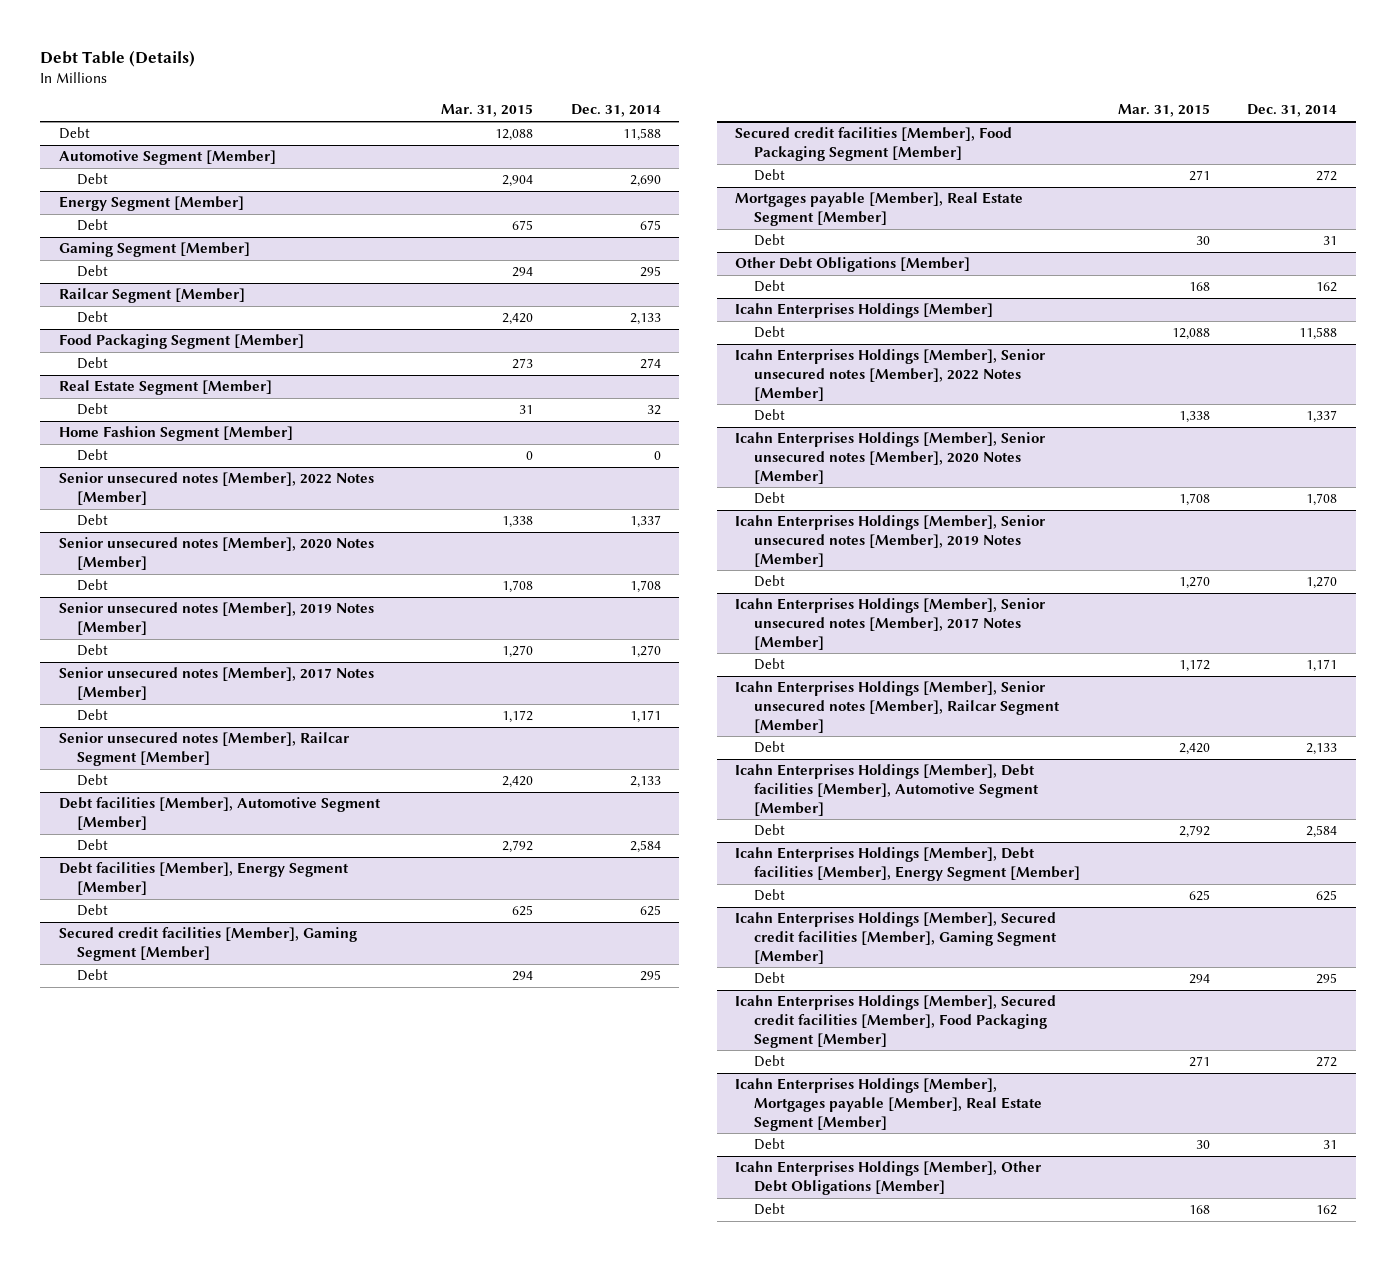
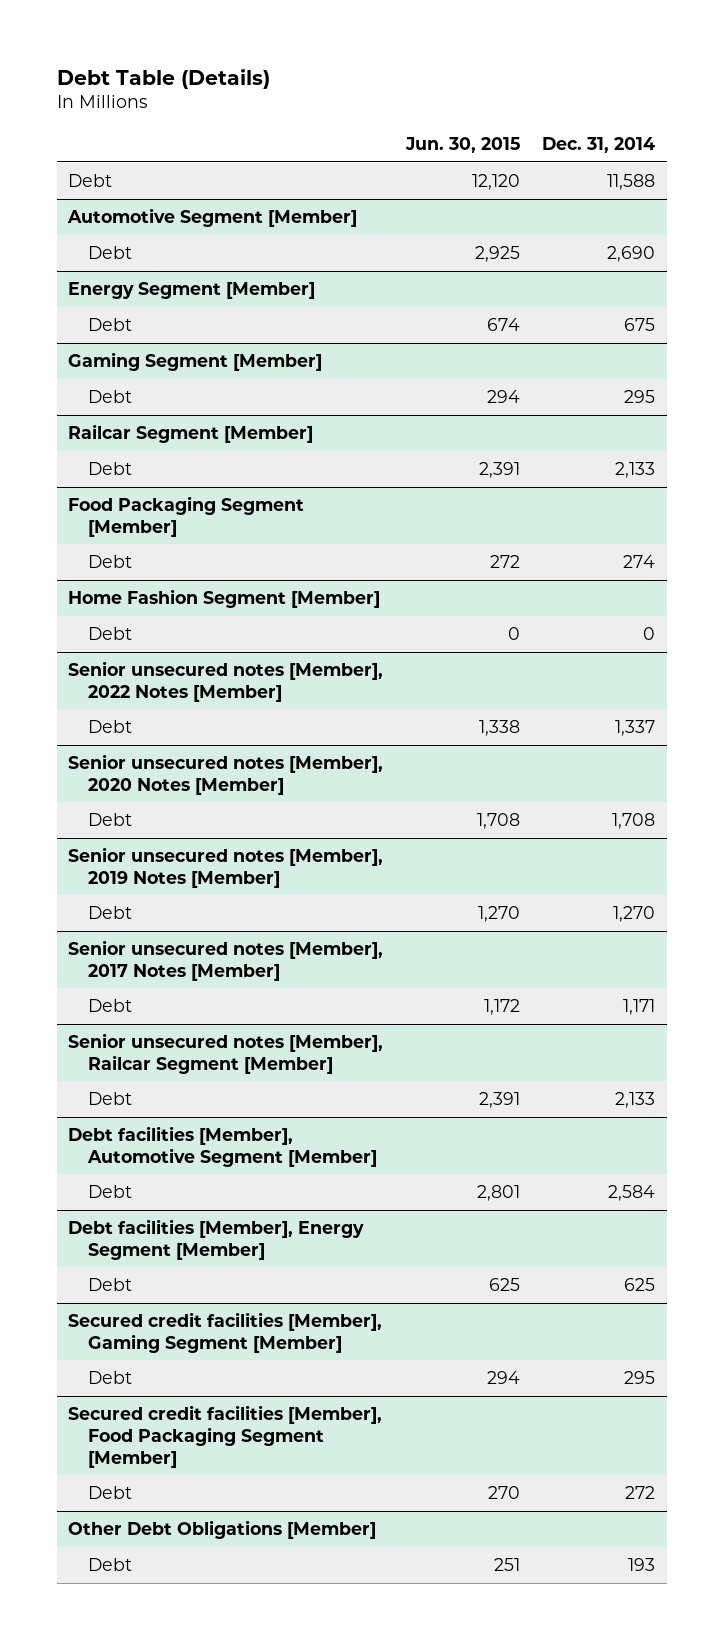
[440,104,533,118] Mar. 31, 2015 -> none
none -> [404,137,520,154] Jun. 30, 2015
[58,380,272,396] Real Estate Segment [Member] -> none
[77,403,109,416] Debt -> none
[735,192,1024,227] Mortgages payable [Member], Real Estate Segment [Member] -> none
[754,234,786,247] Debt -> none
[735,303,994,319] Icahn Enterprises Holdings [Member] -> none
[754,326,786,339] Debt -> none
[735,349,1046,401] Icahn Enterprises Holdings [Member], Senior unsecured notes [Member], 2022 Notes [Member] -> none
[754,409,786,422] Debt -> none
[735,432,1046,484] Icahn Enterprises Holdings [Member], Senior unsecured notes [Member], 2020 Notes [Member] -> none
[754,492,786,505] Debt -> none
[735,515,1046,567] Icahn Enterprises Holdings [Member], Senior unsecured notes [Member], 2019 Notes [Member] -> none
[754,575,786,588] Debt -> none
[735,598,1046,650] Icahn Enterprises Holdings [Member], Senior unsecured notes [Member], 2017 Notes [Member] -> none
[754,658,786,671] Debt -> none
[735,681,1061,733] Icahn Enterprises Holdings [Member], Senior unsecured notes [Member], Railcar Segment [Member] -> none
[754,741,786,754] Debt -> none
[735,764,1040,816] Icahn Enterprises Holdings [Member], Debt facilities [Member], Automotive Segment [Member] -> none
[754,824,786,837] Debt -> none
[735,847,1081,882] Icahn Enterprises Holdings [Member], Debt facilities [Member], Energy Segment [Member] -> none
[754,889,786,902] Debt -> none
[735,912,1058,964] Icahn Enterprises Holdings [Member], Secured credit facilities [Member], Gaming Segment [Member] -> none
[754,972,786,985] Debt -> none
[735,995,1057,1048] Icahn Enterprises Holdings [Member], Secured credit facilities [Member], Food Packaging Segment [Member] -> none
[754,1055,786,1068] Debt -> none
[735,1078,1043,1131] Icahn Enterprises Holdings [Member], Mortgages payable [Member], Real Estate Segment [Member] -> none
[754,1138,786,1151] Debt -> none
[735,1161,1042,1196] Icahn Enterprises Holdings [Member], Other Debt Obligations [Member] -> none
[754,1203,786,1216] Debt -> none
[1316,282,1338,293] 162 -> [628,1557,656,1571] 193

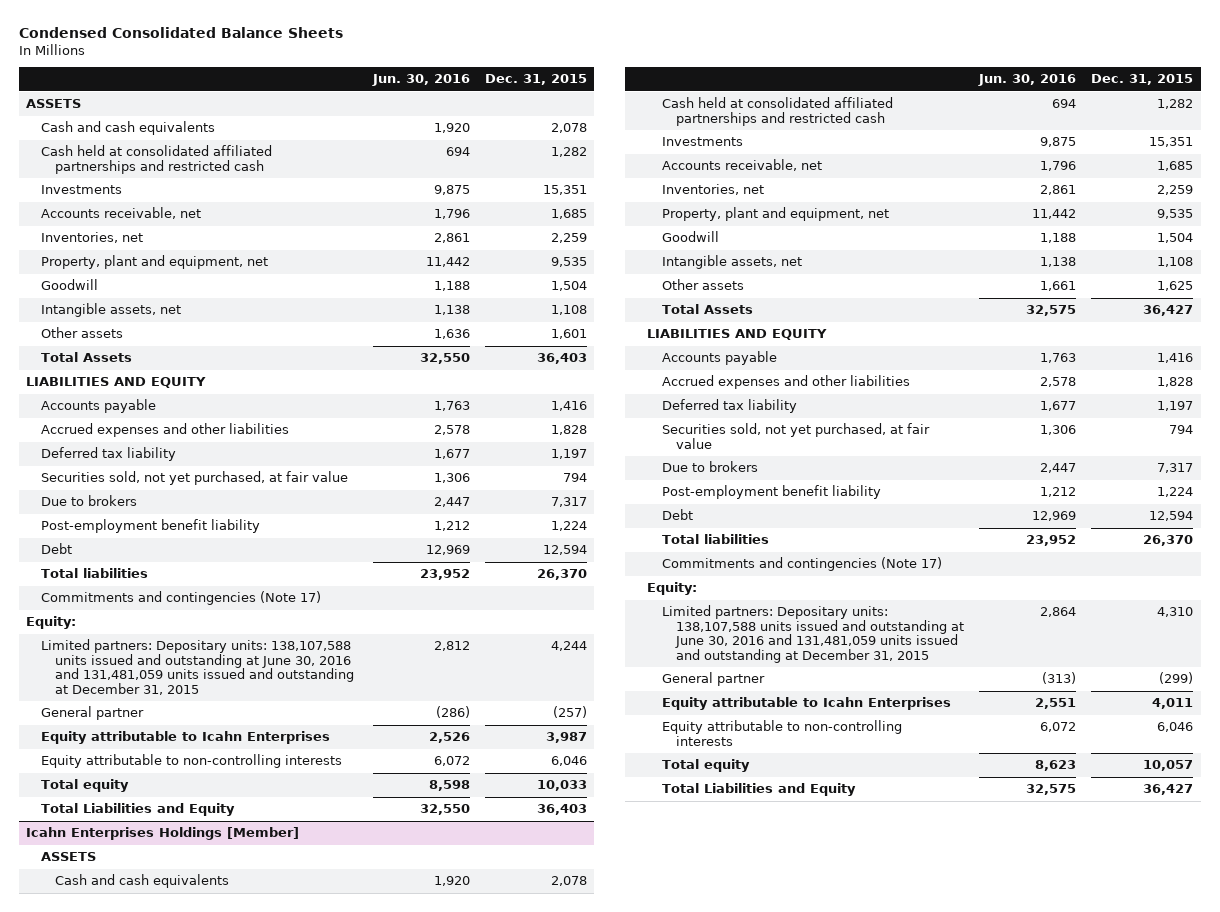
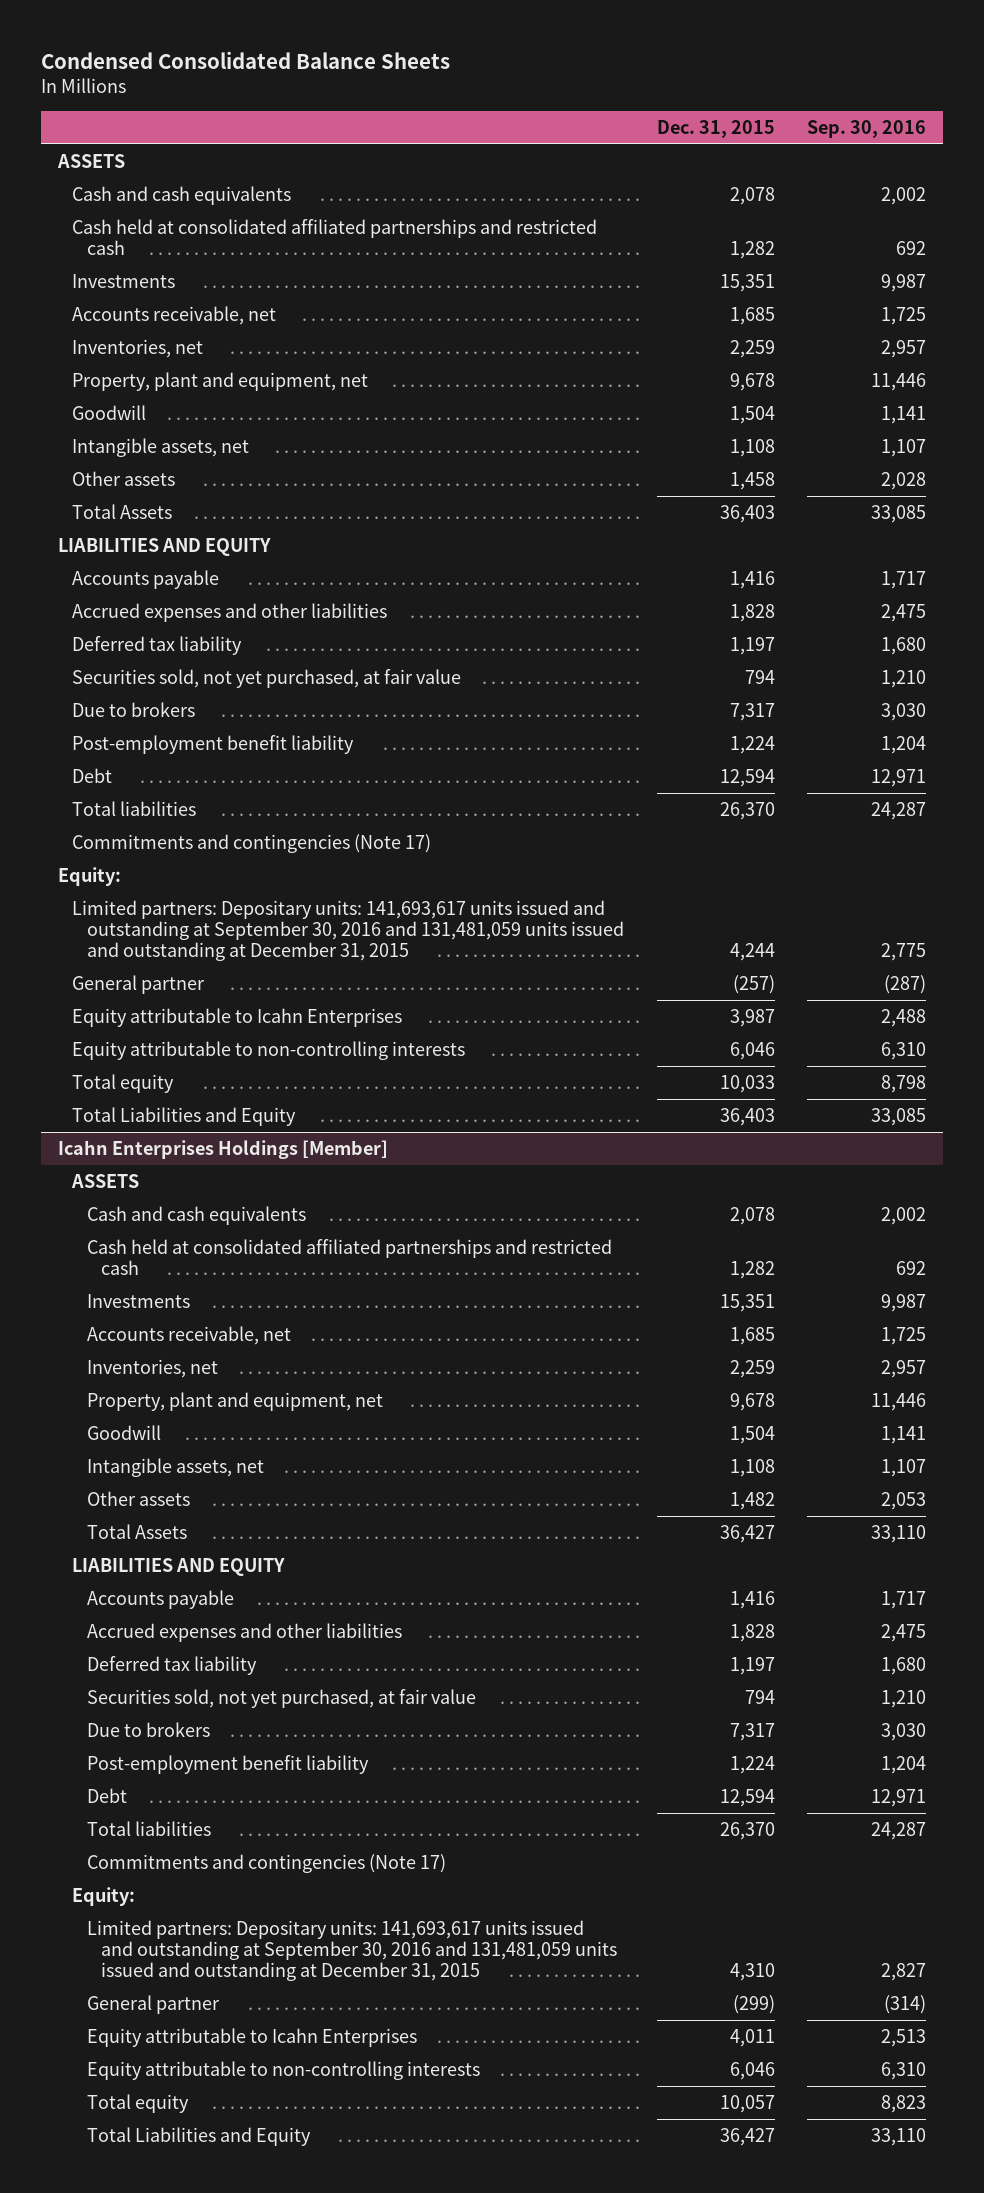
[371,74,470,87] Jun. 30, 2016 -> none
none -> [807,119,927,138] Sep. 30, 2016
[550,257,587,268] 9,535 -> [729,372,775,391] 9,678
[550,329,587,340] 1,601 -> [729,471,775,490] 1,458
[40,639,355,695] Limited partners: Depositary units: 138,107,588 units issued and outstanding at June 30, 2016 and 131,481,059 units issued and outstanding at December 31, 2015 -> [72,899,624,962] Limited partners: Depositary units: 141,693,617 units issued and outstanding at September 30, 2016 and 131,481,059 units issued and outstanding at December 31, 2015
[1157,209,1194,220] 9,535 -> [729,1392,775,1411] 9,678
[1157,281,1194,292] 1,625 -> [729,1491,775,1510] 1,482
[661,605,965,663] Limited partners: Depositary units: 138,107,588 units issued and outstanding at June 30, 2016 and 131,481,059 units issued and outstanding at December 31, 2015 -> [86,1919,618,1982] Limited partners: Depositary units: 141,693,617 units issued and outstanding at September 30, 2016 and 131,481,059 units issued and outstanding at December 31, 2015

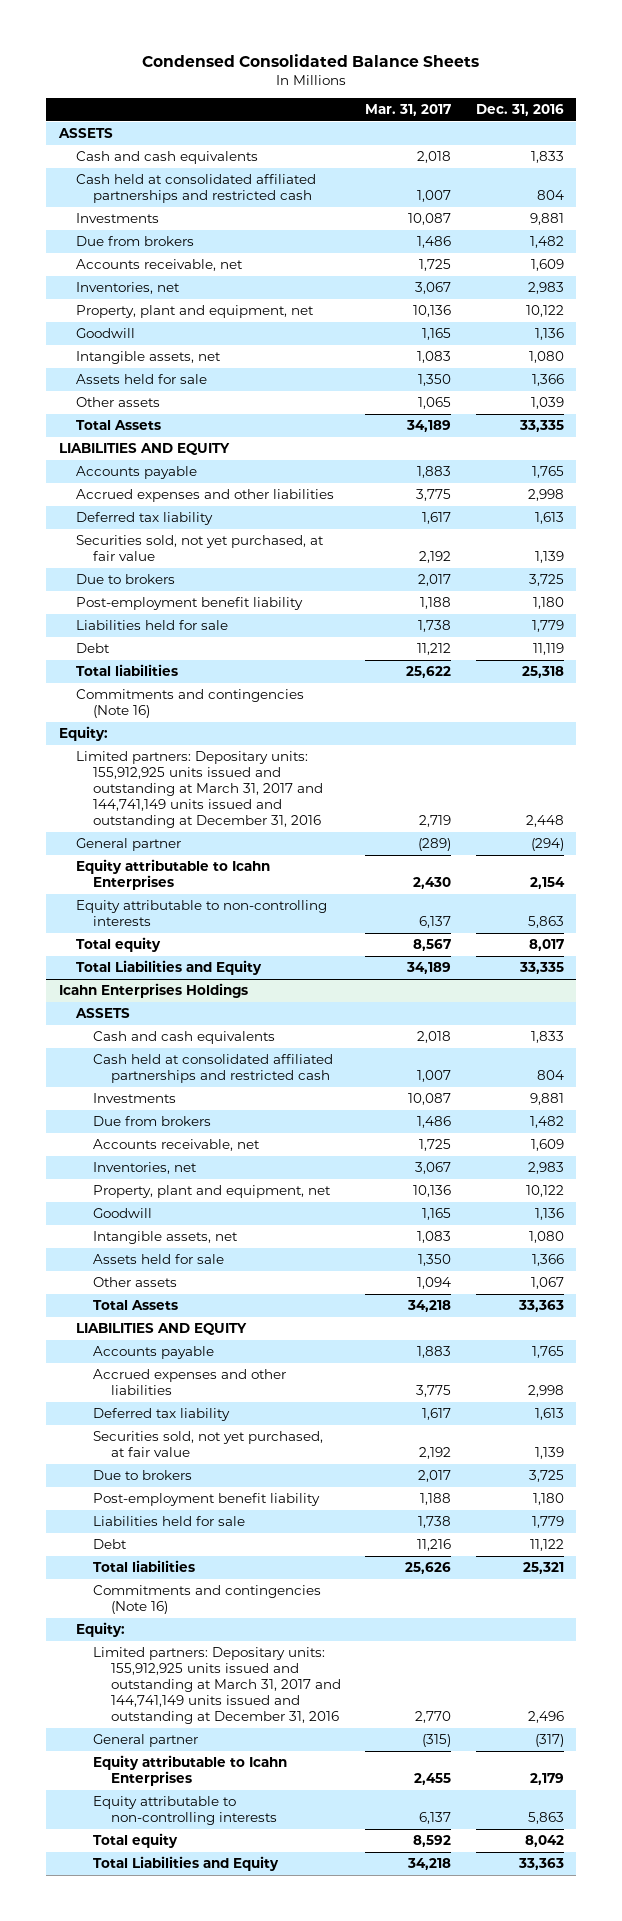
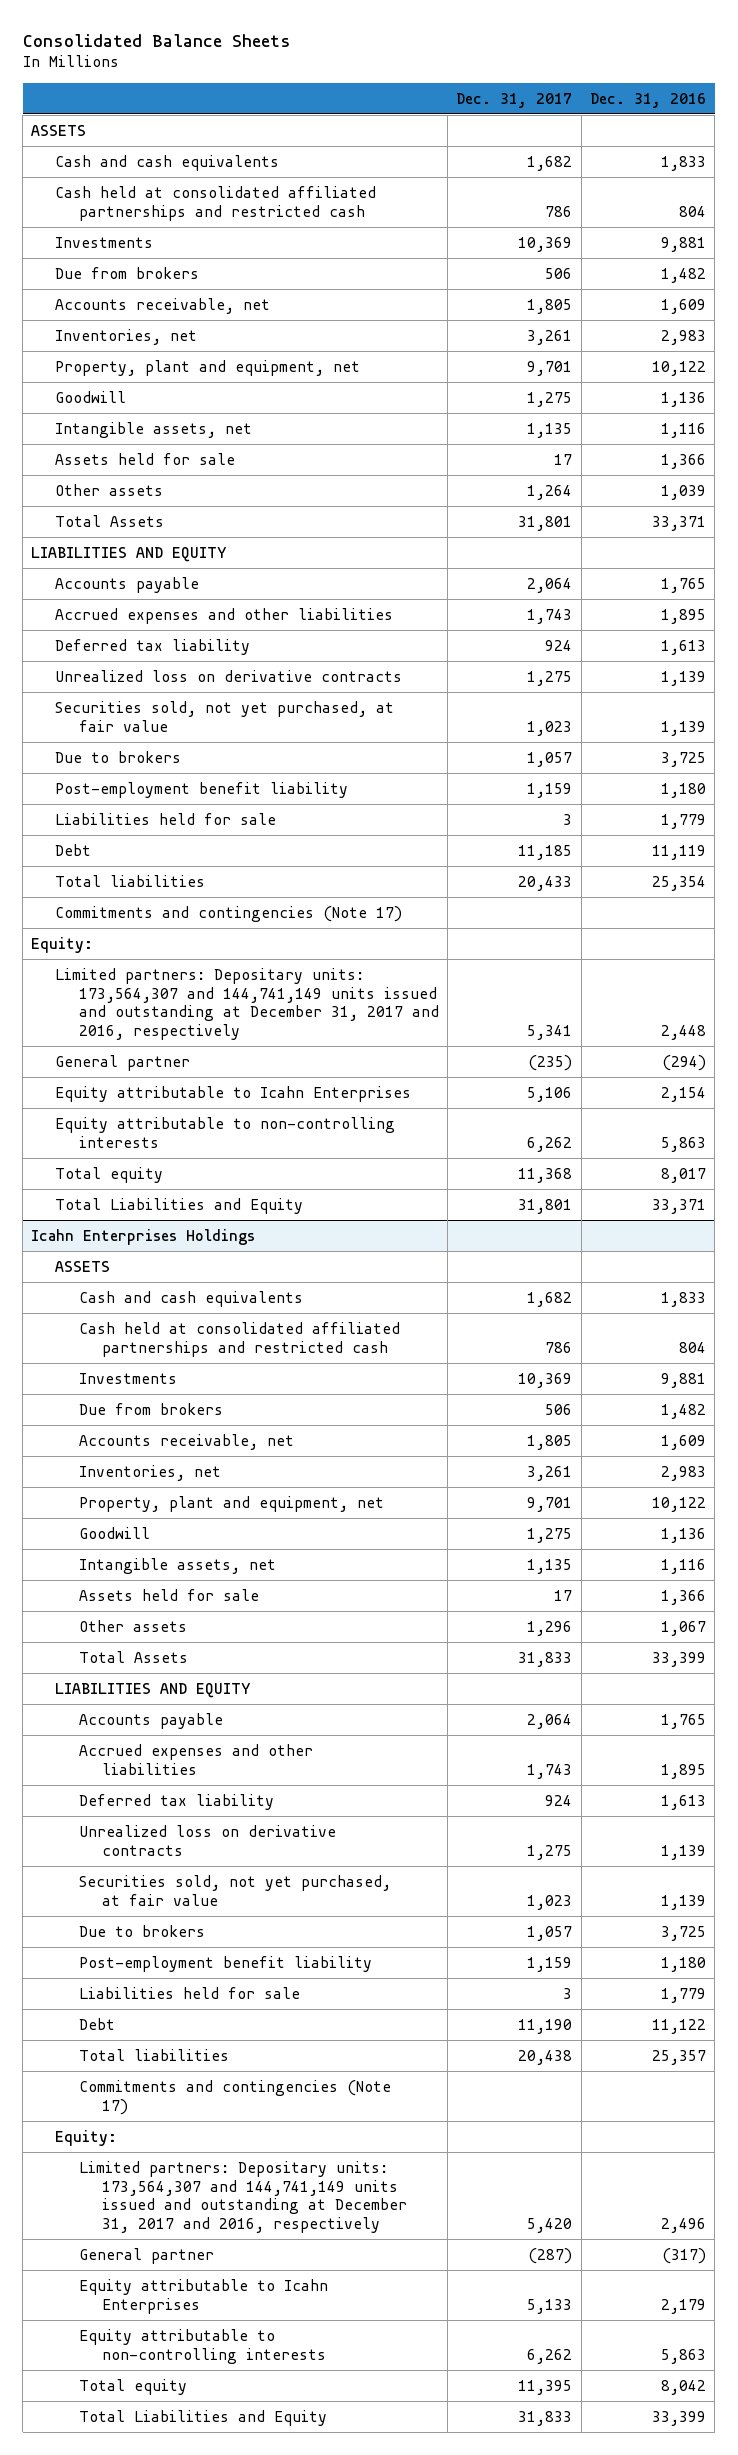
[142,53,480,67] Condensed Consolidated Balance Sheets -> [22,33,291,47] Consolidated Balance Sheets
[365,104,452,117] Mar. 31, 2017 -> none
none -> [456,92,573,108] Dec. 31, 2017
[528,351,564,364] 1,080 -> [661,422,707,438] 1,116
[518,420,564,433] 33,335 -> [652,515,707,531] 33,371
[527,489,564,502] 2,998 -> [661,608,707,624] 1,895
none -> [55,669,403,682] Unrealized loss on derivative contracts
[521,666,564,679] 25,318 -> [652,875,707,891] 25,354
[75,689,304,719] Commitments and contingencies (Note 16) -> [55,905,403,922] Commitments and contingencies (Note 17)
[75,751,324,829] Limited partners: Depositary units: 155,912,925 units issued and outstanding at March 31, 2017 and 144,741,149 units issued and outstanding at December 31, 2016 -> [55,967,439,1041] Limited partners: Depositary units: 173,564,307 and 144,741,149 units issued and outstanding at December 31, 2017 and 2016, respectively
[518,962,564,975] 33,335 -> [652,1198,707,1214] 33,371
[528,1231,564,1244] 1,080 -> [661,1558,707,1574] 1,116
[517,1300,564,1313] 33,363 -> [652,1651,707,1667] 33,399
[527,1385,564,1398] 2,998 -> [661,1763,707,1779] 1,895
none -> [78,1824,336,1856] Unrealized loss on derivative contracts
[522,1562,564,1575] 25,321 -> [652,2049,707,2065] 25,357
[93,1585,322,1615] Commitments and contingencies (Note 16) -> [78,2079,391,2115] Commitments and contingencies (Note 17)
[93,1647,341,1725] Limited partners: Depositary units: 155,912,925 units issued and outstanding at March 31, 2017 and 144,741,149 units issued and outstanding at December 31, 2016 -> [78,2160,408,2234] Limited partners: Depositary units: 173,564,307 and 144,741,149 units issued and outstanding at December 31, 2017 and 2016, respectively
[517,1858,564,1871] 33,363 -> [652,2410,707,2426] 33,399

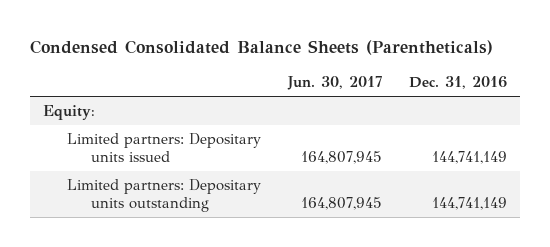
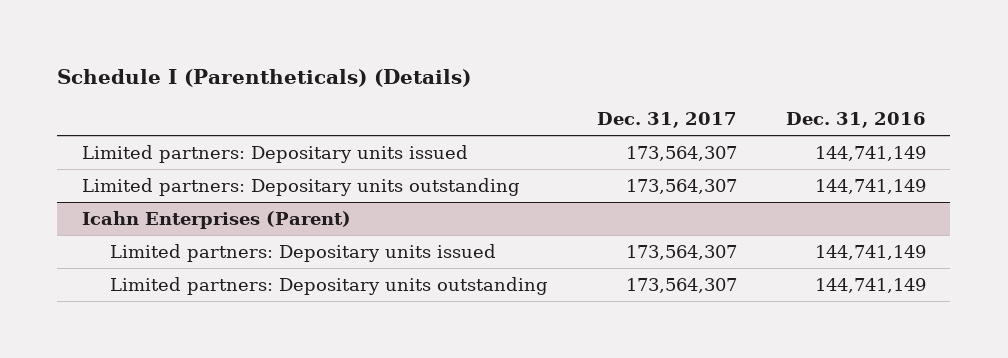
[29,40,493,56] Condensed Consolidated Balance Sheets (Parentheticals) -> [57,69,472,88] Schedule I (Parentheticals) (Details)
[286,76,382,91] Jun. 30, 2017 -> none
none -> [596,112,737,129] Dec. 31, 2017
[43,105,96,121] Equity: -> none
none -> [81,211,351,230] Icahn Enterprises (Parent)
none -> [109,244,496,263] Limited partners: Depositary units issued
none -> [109,277,548,296] Limited partners: Depositary units outstanding

